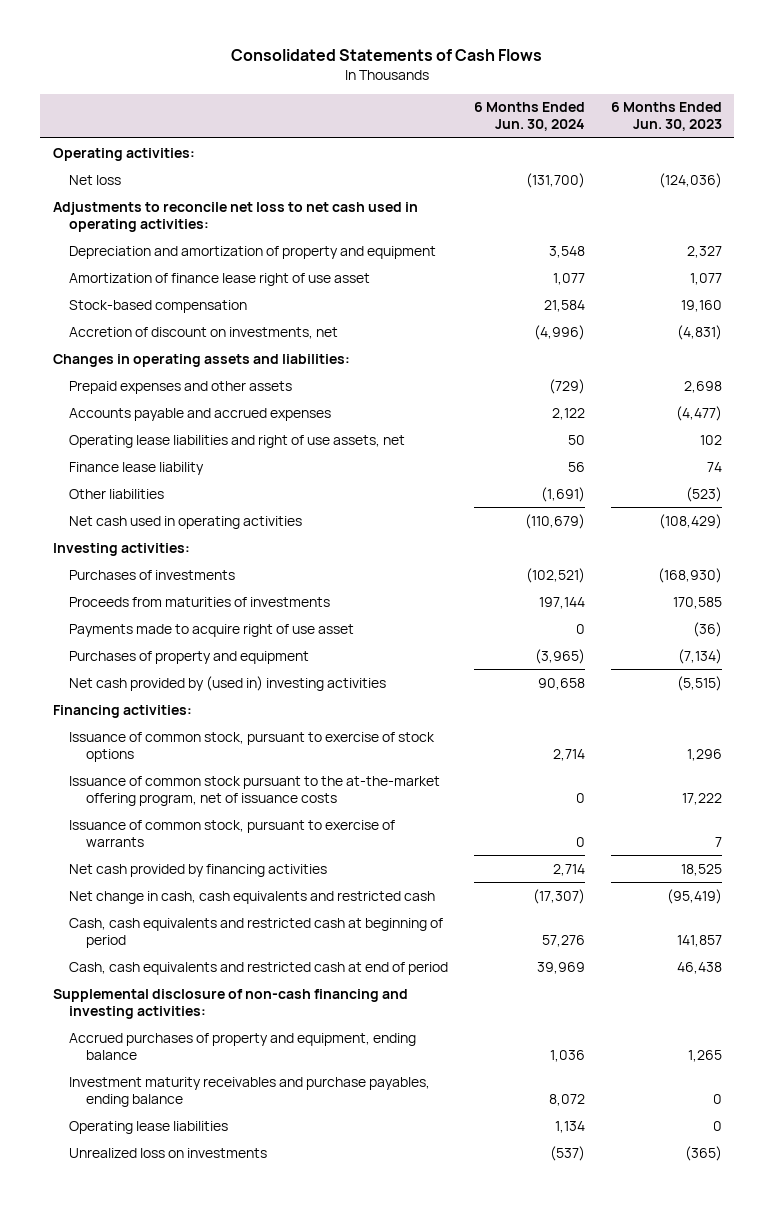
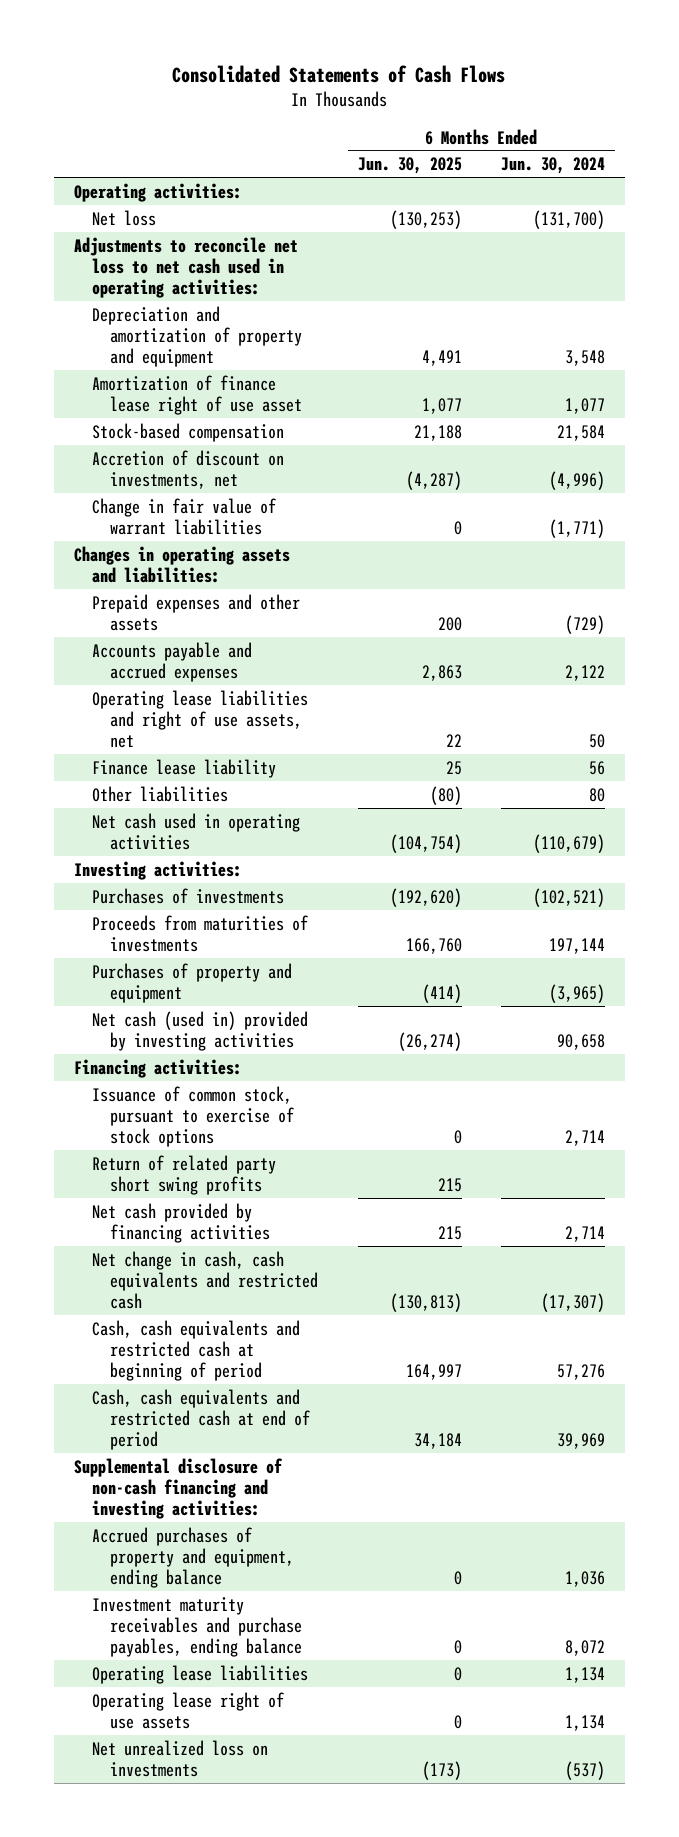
[610,102,722,132] 6 Months Ended Jun. 30, 2023 -> none
none -> [357,157,462,175] Jun. 30, 2025
none -> [91,497,276,535] Change in fair value of warrant liabilities
[540,486,585,502] (1,691) -> [589,787,606,802] 80
[69,623,355,637] Payments made to acquire right of use asset -> none
[69,675,387,691] Net cash provided by (used in) investing activities -> [91,1010,308,1051] Net cash (used in) provided by investing activities
[69,775,441,806] Issuance of common stock pursuant to the at-the-market offering program, net of issuance costs -> none
[69,819,396,847] Issuance of common stock, pursuant to exercise of warrants -> none
none -> [91,1154,276,1195] Return of related party short swing profits
none -> [91,1691,284,1729] Operating lease right of use assets
[69,1147,268,1158] Unrealized loss on investments -> [91,1739,268,1777] Net unrealized loss on investments

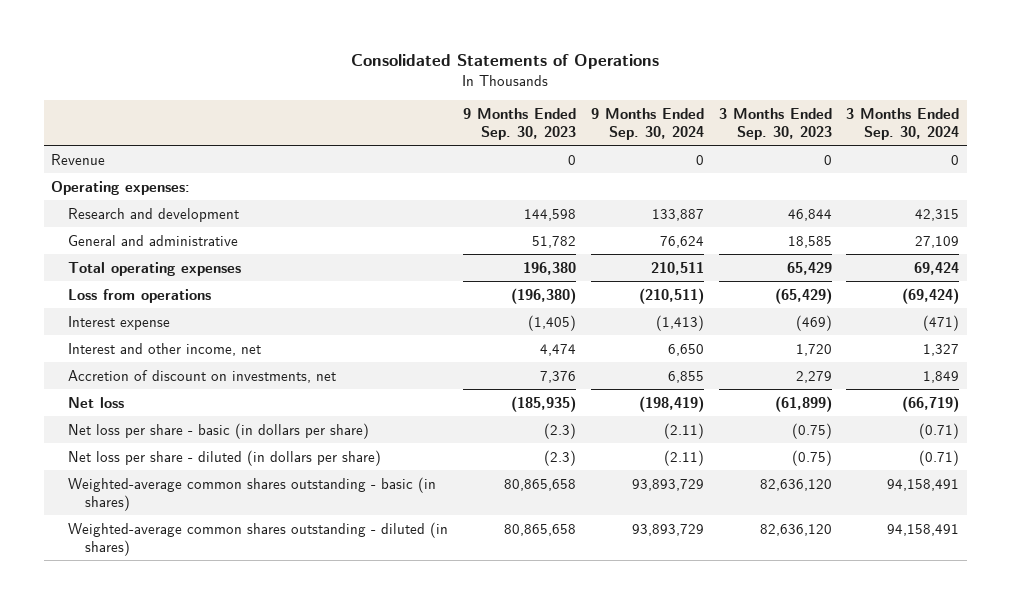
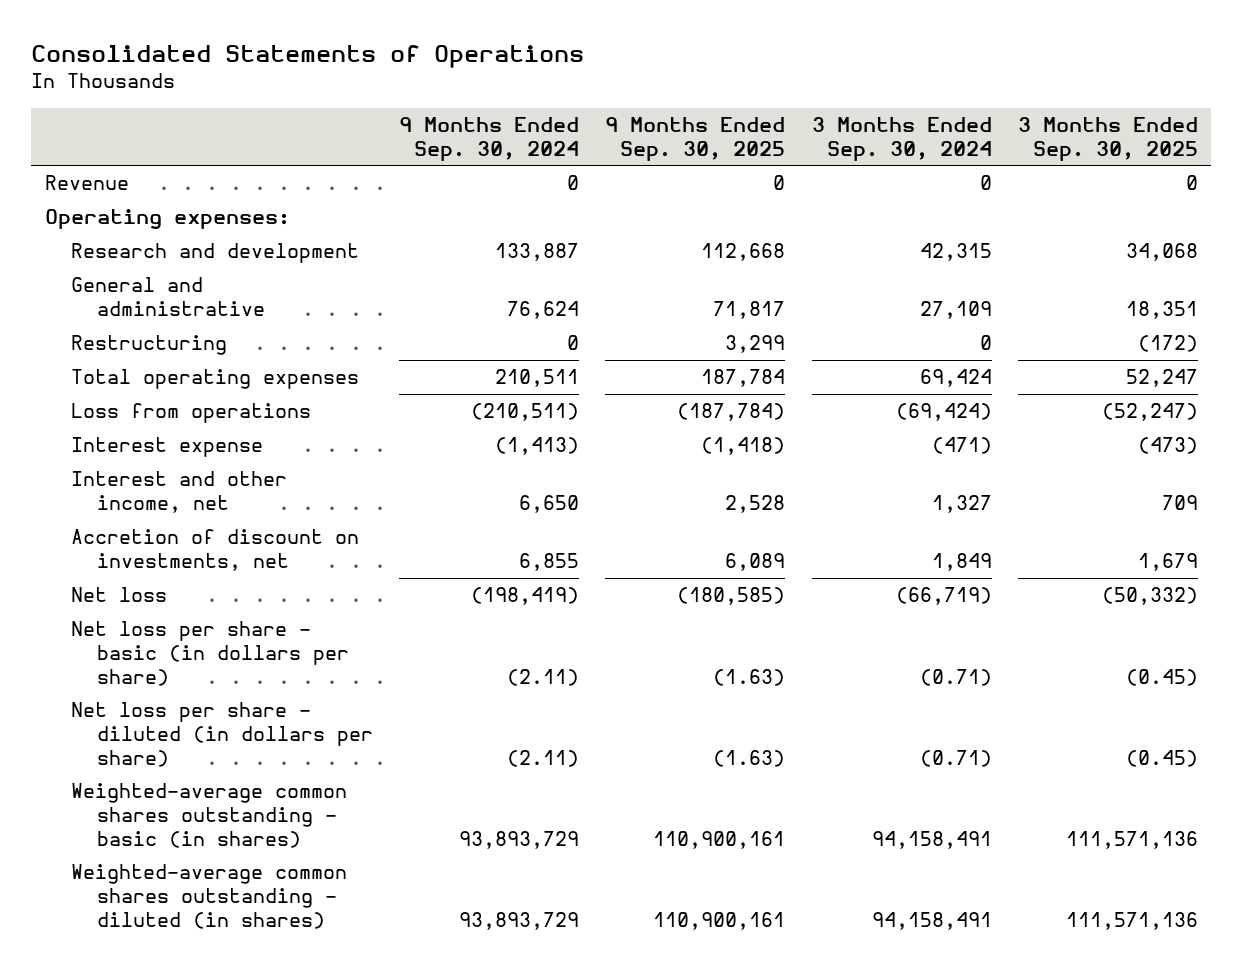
[462,107,576,141] 9 Months Ended Sep. 30, 2023 -> none
[718,107,832,141] 3 Months Ended Sep. 30, 2023 -> none
none -> [605,117,786,162] 9 Months Ended Sep. 30, 2025
none -> [1018,117,1199,162] 3 Months Ended Sep. 30, 2025
none -> [70,335,227,356] Restructuring

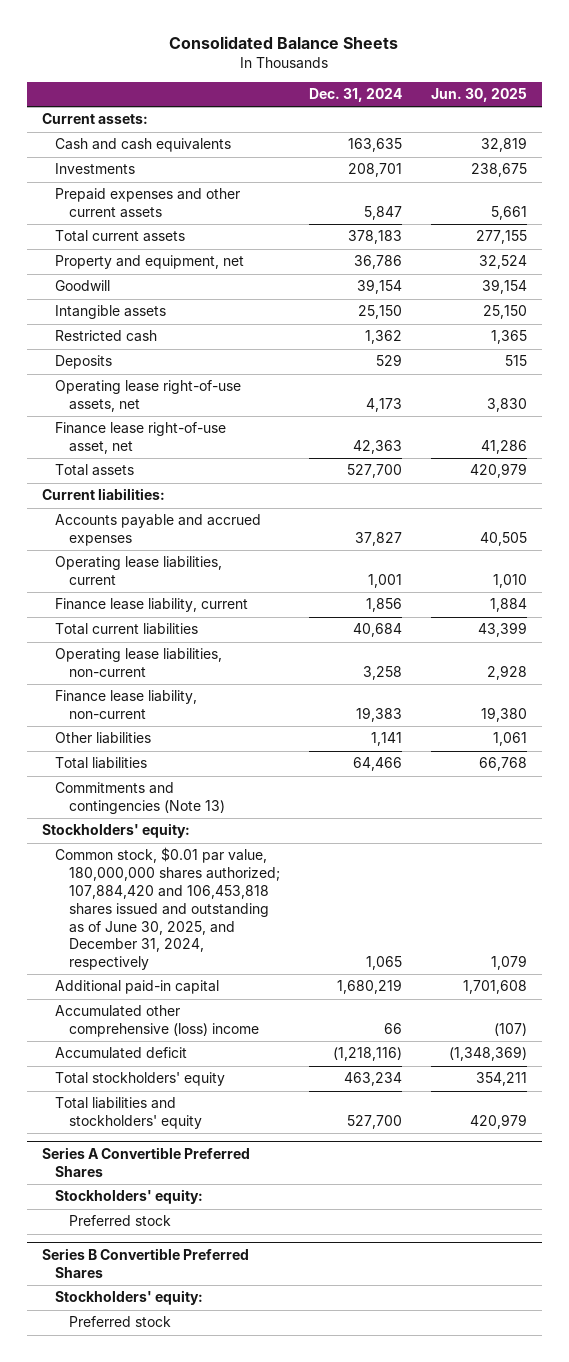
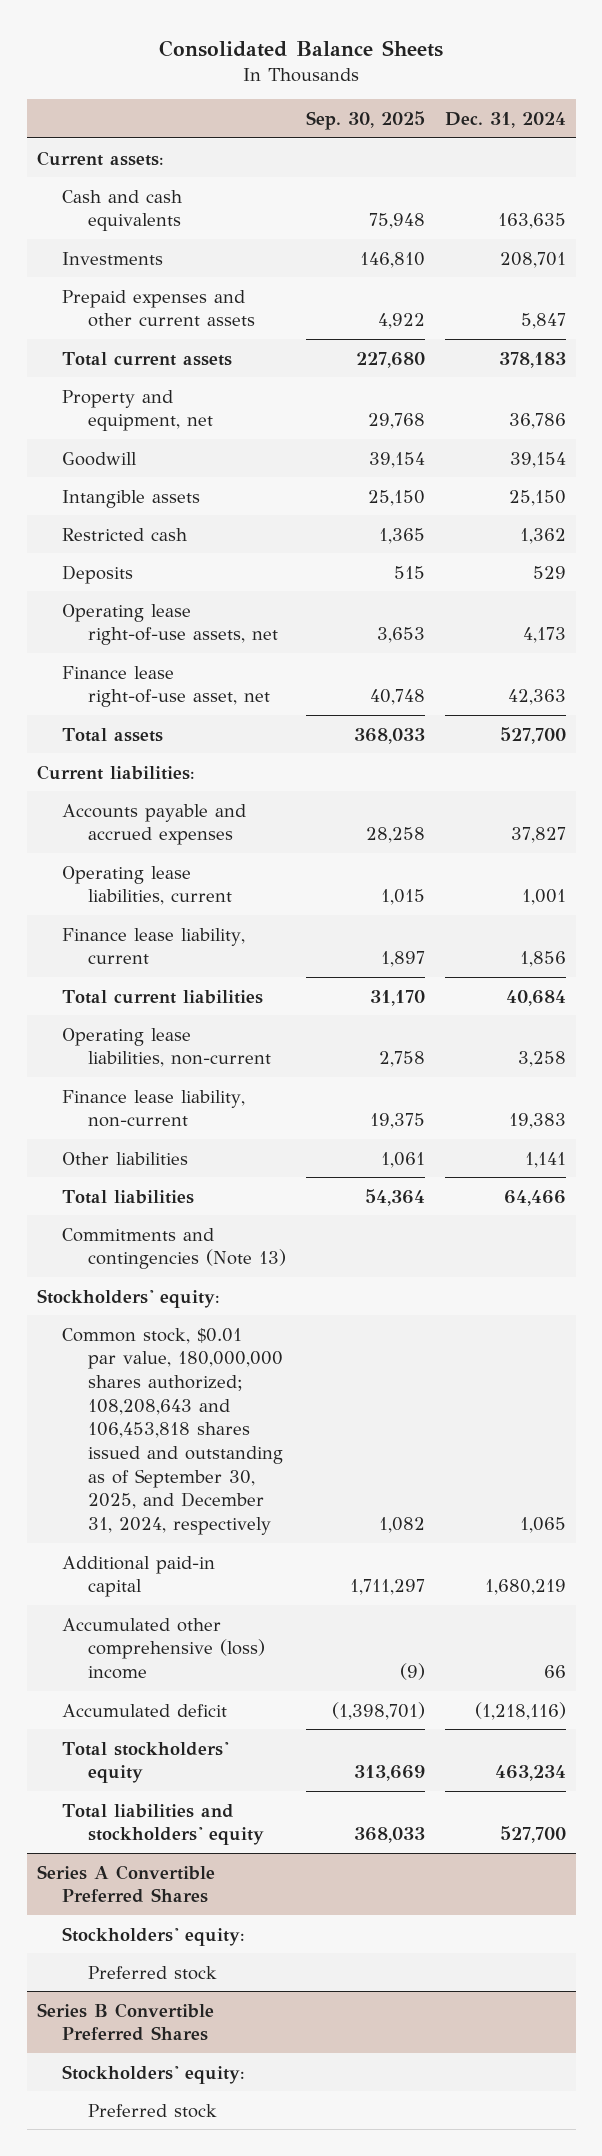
[431,88,528,103] Jun. 30, 2025 -> none
none -> [305,110,425,130] Sep. 30, 2025
[55,847,281,971] Common stock, $0.01 par value, 180,000,000 shares authorized; 107,884,420 and 106,453,818 shares issued and outstanding as of June 30, 2025, and December 31, 2024, respectively -> [62,1327,283,1536] Common stock, $0.01 par value, 180,000,000 shares authorized; 108,208,643 and 106,453,818 shares issued and outstanding as of September 30, 2025, and December 31, 2024, respectively

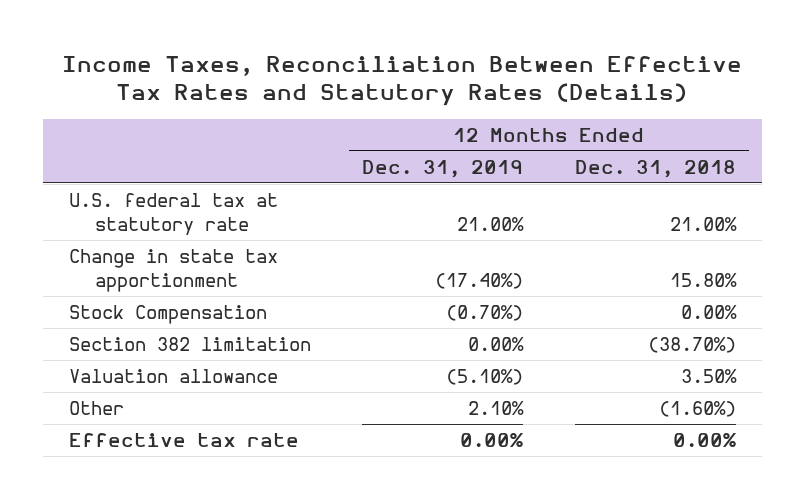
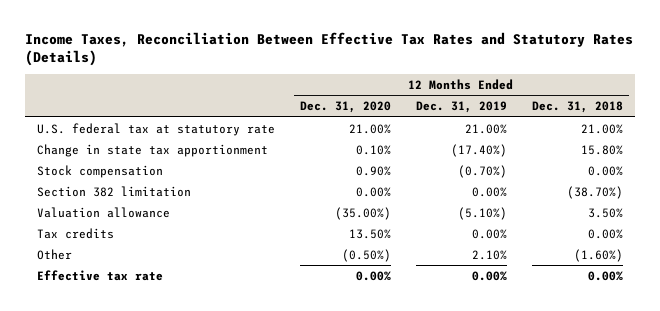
none -> [300,101,392,114] Dec. 31, 2020
[68,304,267,324] Stock Compensation -> [37,164,164,178] Stock compensation
none -> [37,227,115,239] Tax credits

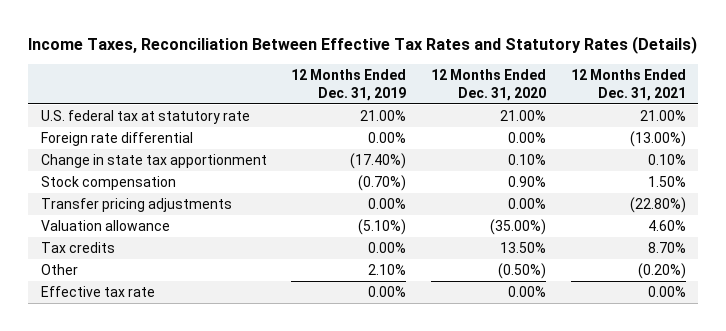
[531,101,623,114] Dec. 31, 2018 -> none
none -> [570,69,686,102] 12 Months Ended Dec. 31, 2021
none -> [40,131,193,146] Foreign rate differential
[37,185,192,197] Section 382 limitation -> none
none -> [40,197,232,212] Transfer pricing adjustments

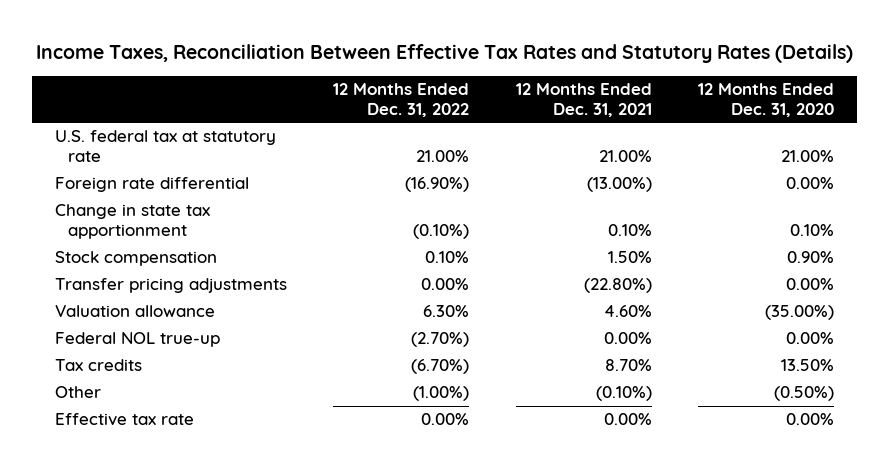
[291,69,407,102] 12 Months Ended Dec. 31, 2019 -> none
none -> [333,83,470,117] 12 Months Ended Dec. 31, 2022
none -> [55,332,221,348] Federal NOL true-up
[637,262,686,279] (0.20%) -> [595,386,652,402] (0.10%)

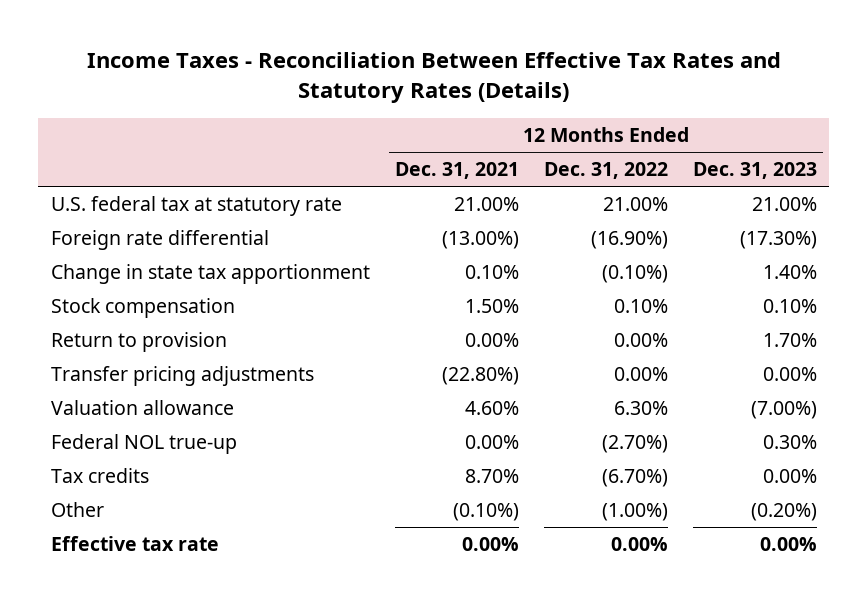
[35,43,853,63] Income Taxes, Reconciliation Between Effective Tax Rates and Statutory Rates (Details) -> [86,52,781,104] Income Taxes - Reconciliation Between Effective Tax Rates and Statutory Rates (Details)
[697,83,834,117] 12 Months Ended Dec. 31, 2020 -> none
none -> [692,162,817,180] Dec. 31, 2023
none -> [50,332,227,353] Return to provision

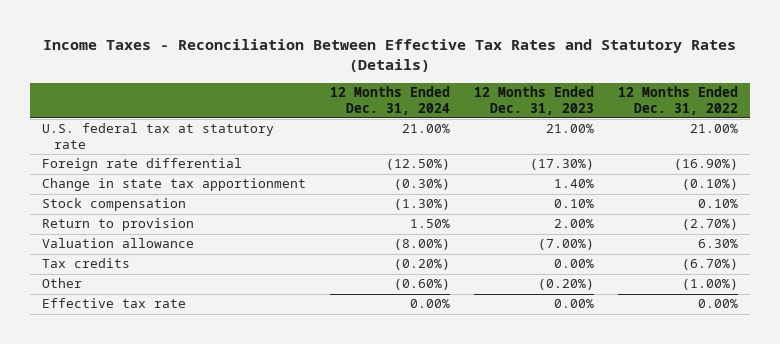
[394,162,519,180] Dec. 31, 2021 -> none
none -> [330,86,451,115] 12 Months Ended Dec. 31, 2024
[50,366,314,387] Transfer pricing adjustments -> none
[613,333,668,348] 0.00% -> [682,219,739,231] (2.70%)
[762,333,817,348] 1.70% -> [554,219,595,229] 2.00%
[50,434,237,455] Federal NOL true-up -> none

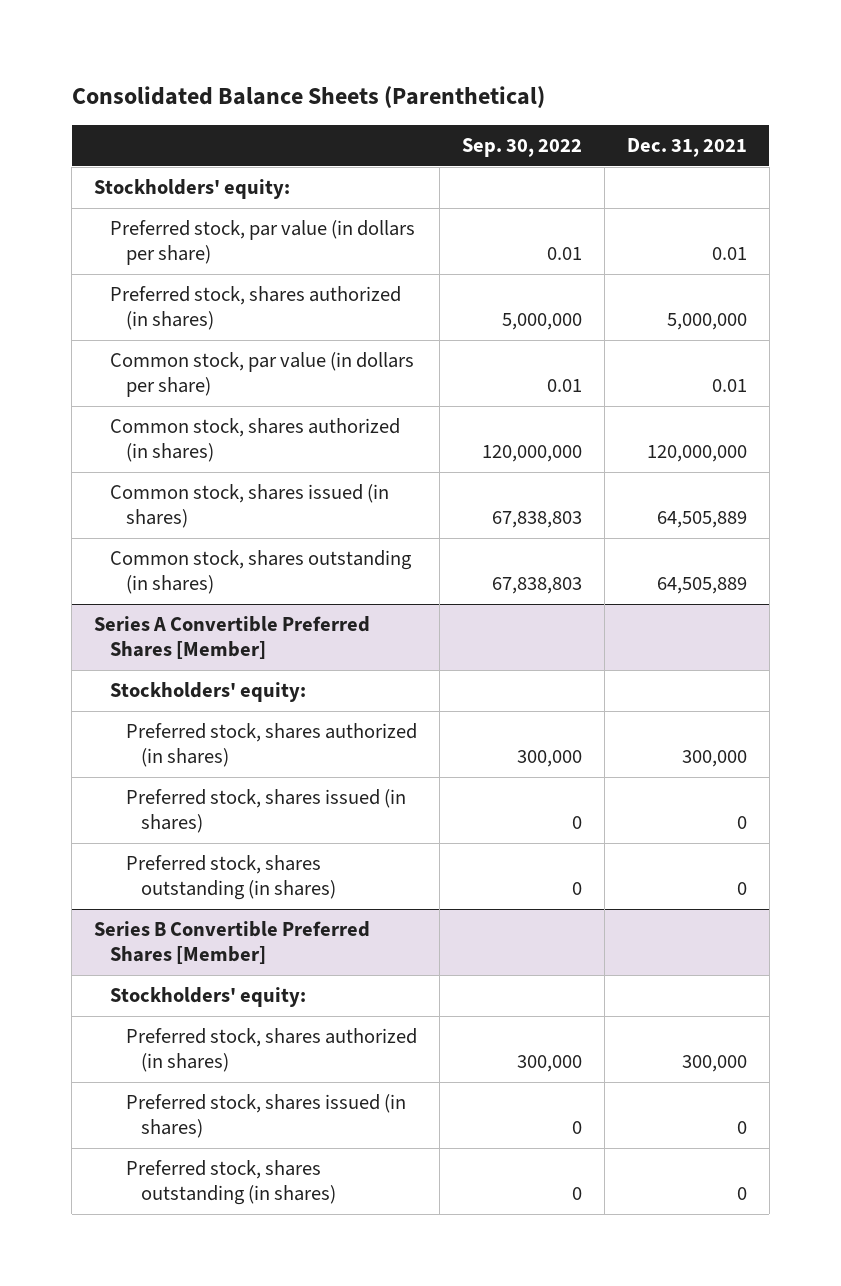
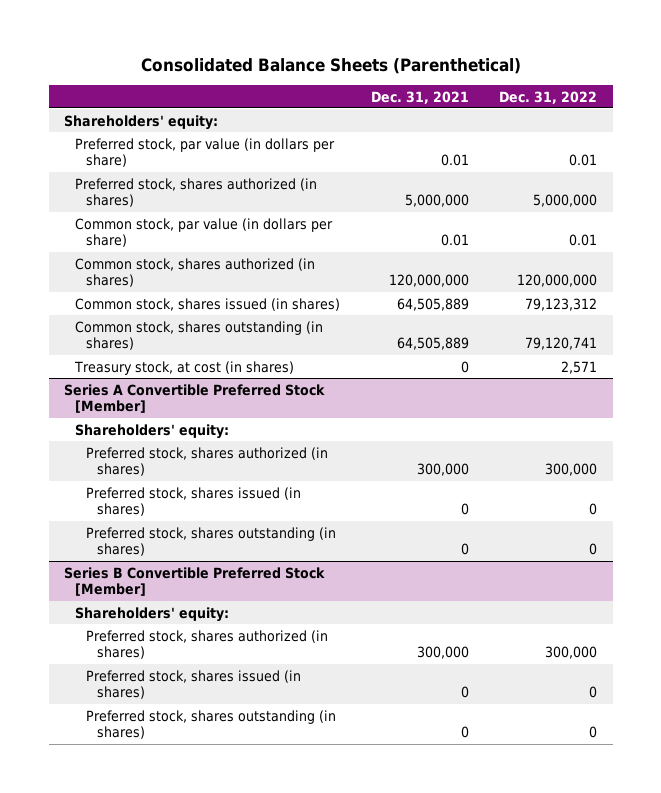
[461,138,582,158] Sep. 30, 2022 -> none
none -> [499,90,598,104] Dec. 31, 2022
[94,179,291,200] Stockholders' equity: -> [63,114,218,130] Shareholders' equity:
none -> [74,360,295,375] Treasury stock, at cost (in shares)
[94,616,371,660] Series A Convertible Preferred Shares [Member] -> [63,383,325,414] Series A Convertible Preferred Stock [Member]
[109,682,306,703] Stockholders' equity: -> [75,423,230,439] Shareholders' equity:
[94,921,371,965] Series B Convertible Preferred Shares [Member] -> [63,566,325,597] Series B Convertible Preferred Stock [Member]
[109,987,306,1008] Stockholders' equity: -> [75,606,230,622] Shareholders' equity:

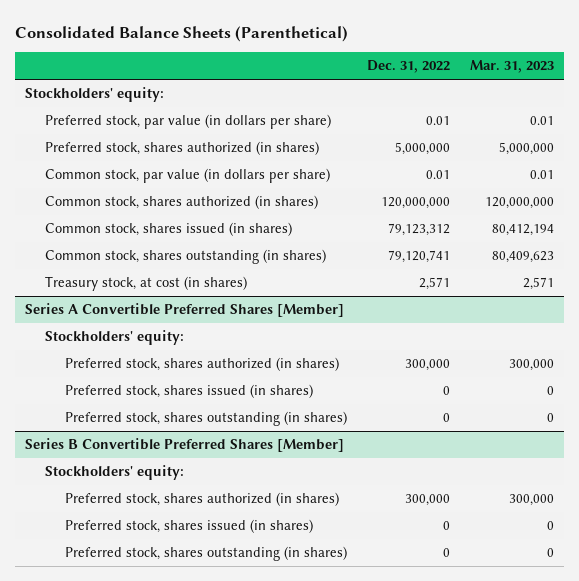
[370,90,469,104] Dec. 31, 2021 -> none
none -> [469,60,554,74] Mar. 31, 2023
[63,114,218,130] Shareholders' equity: -> [25,87,165,103] Stockholders' equity:
[63,383,325,414] Series A Convertible Preferred Stock [Member] -> [25,303,345,318] Series A Convertible Preferred Shares [Member]
[75,423,230,439] Shareholders' equity: -> [45,330,185,346] Stockholders' equity:
[63,566,325,597] Series B Convertible Preferred Stock [Member] -> [25,438,345,453] Series B Convertible Preferred Shares [Member]
[75,606,230,622] Shareholders' equity: -> [45,465,185,481] Stockholders' equity:

